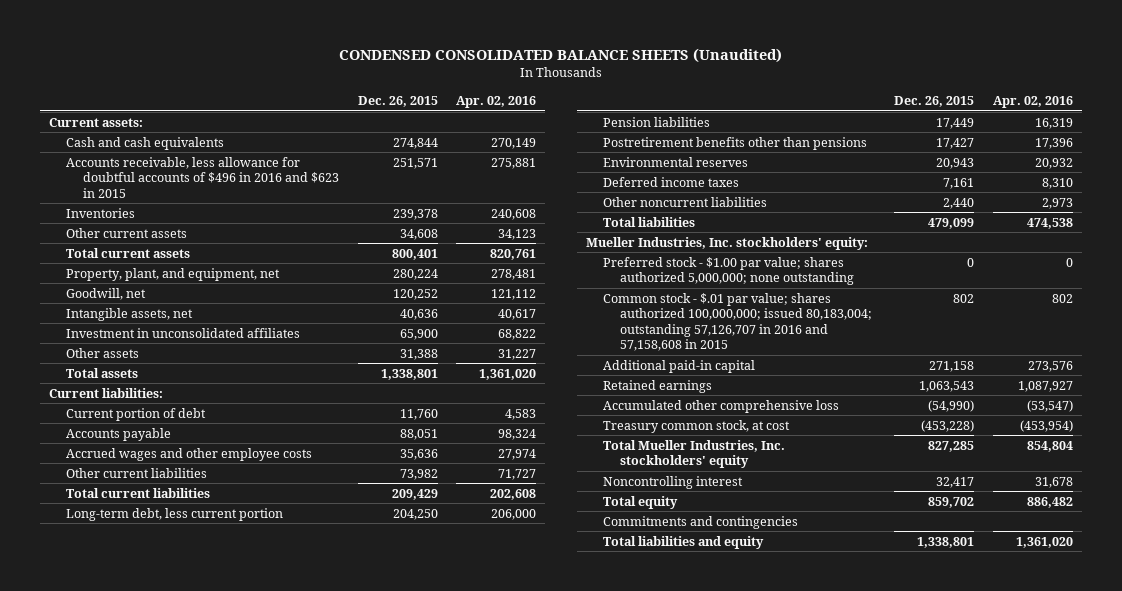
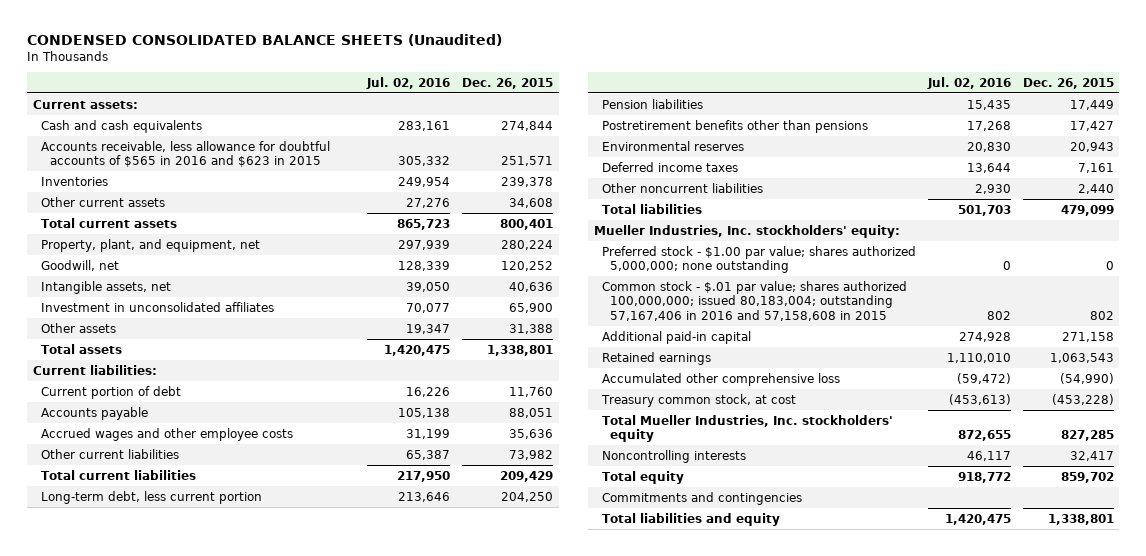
[455,95,536,108] Apr. 02, 2016 -> none
none -> [365,76,450,89] Jul. 02, 2016
[66,156,340,198] Accounts receivable, less allowance for doubtful accounts of $496 in 2016 and $623 in 2015 -> [41,140,331,168] Accounts receivable, less allowance for doubtful accounts of $565 in 2016 and $623 in 2015
[603,292,872,351] Common stock - $.01 par value; shares authorized 100,000,000; issued 80,183,004; outstanding 57,126,707 in 2016 and 57,158,608 in 2015 -> [602,280,908,322] Common stock - $.01 par value; shares authorized 100,000,000; issued 80,183,004; outstanding 57,167,406 in 2016 and 57,158,608 in 2015
[603,475,744,489] Noncontrolling interest -> [602,449,747,463] Noncontrolling interests

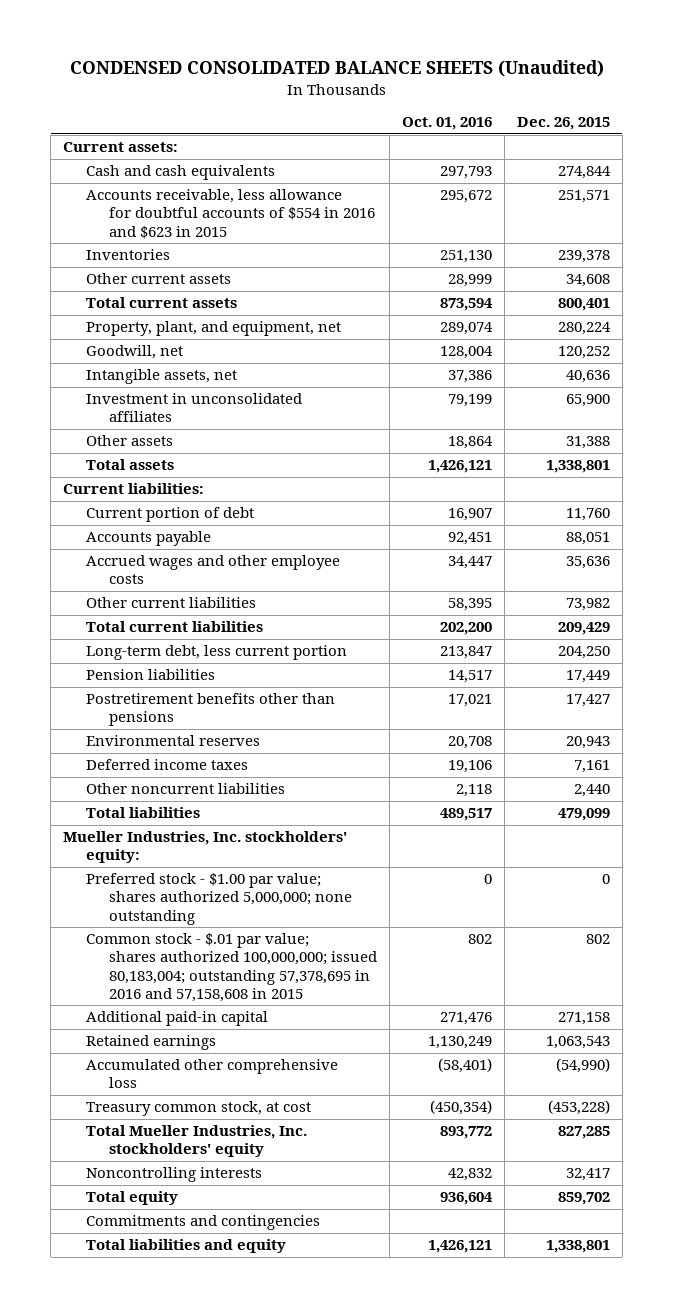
[365,76,450,89] Jul. 02, 2016 -> none
none -> [401,117,492,131] Oct. 01, 2016
[41,140,331,168] Accounts receivable, less allowance for doubtful accounts of $565 in 2016 and $623 in 2015 -> [85,189,375,239] Accounts receivable, less allowance for doubtful accounts of $554 in 2016 and $623 in 2015
[602,280,908,322] Common stock - $.01 par value; shares authorized 100,000,000; issued 80,183,004; outstanding 57,167,406 in 2016 and 57,158,608 in 2015 -> [85,933,377,1002] Common stock - $.01 par value; shares authorized 100,000,000; issued 80,183,004; outstanding 57,378,695 in 2016 and 57,158,608 in 2015

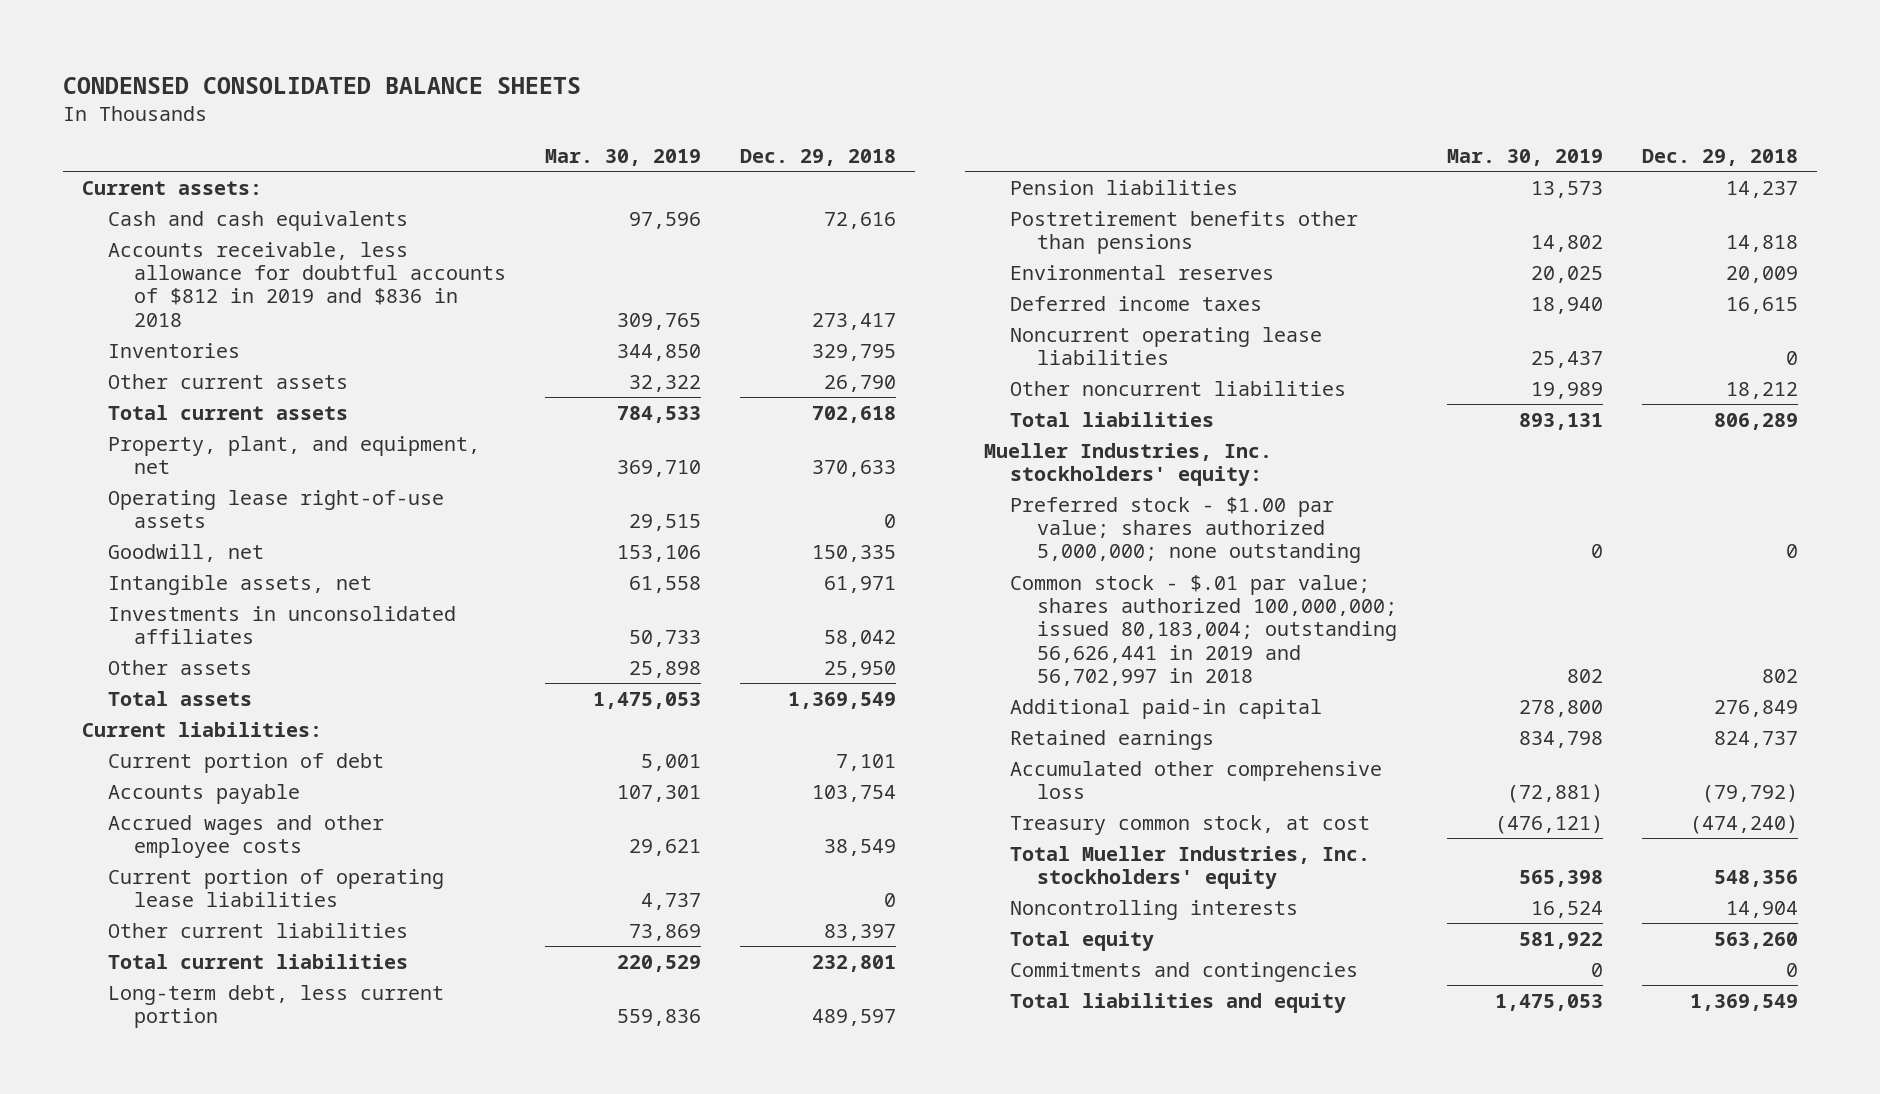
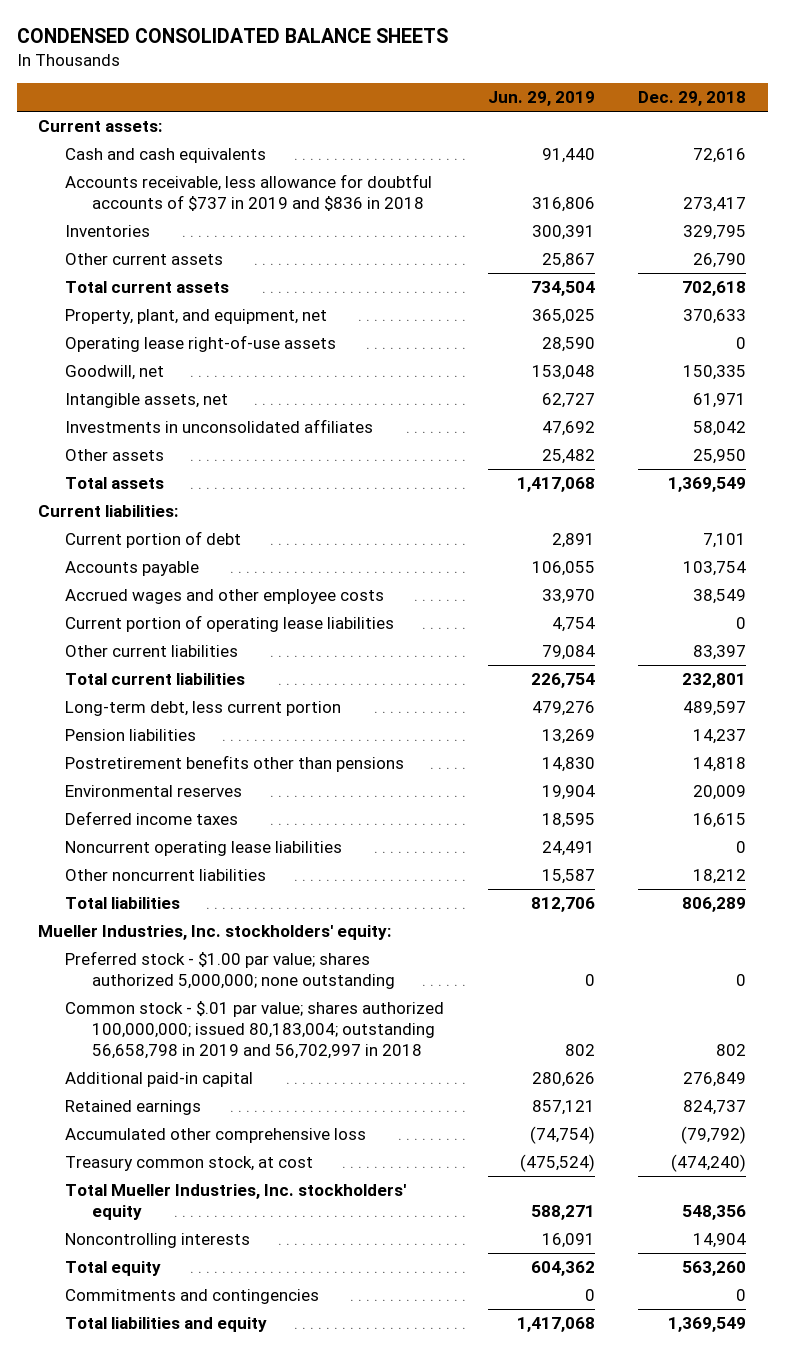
[545,149,702,167] Mar. 30, 2019 -> none
none -> [487,91,595,107] Jun. 29, 2019
[108,241,507,327] Accounts receivable, less allowance for doubtful accounts of $812 in 2019 and $836 in 2018 -> [65,174,433,212] Accounts receivable, less allowance for doubtful accounts of $737 in 2019 and $836 in 2018
[1010,574,1397,686] Common stock - $.01 par value; shares authorized 100,000,000; issued 80,183,004; outstanding 56,626,441 in 2019 and 56,702,997 in 2018 -> [65,1001,445,1060] Common stock - $.01 par value; shares authorized 100,000,000; issued 80,183,004; outstanding 56,658,798 in 2019 and 56,702,997 in 2018

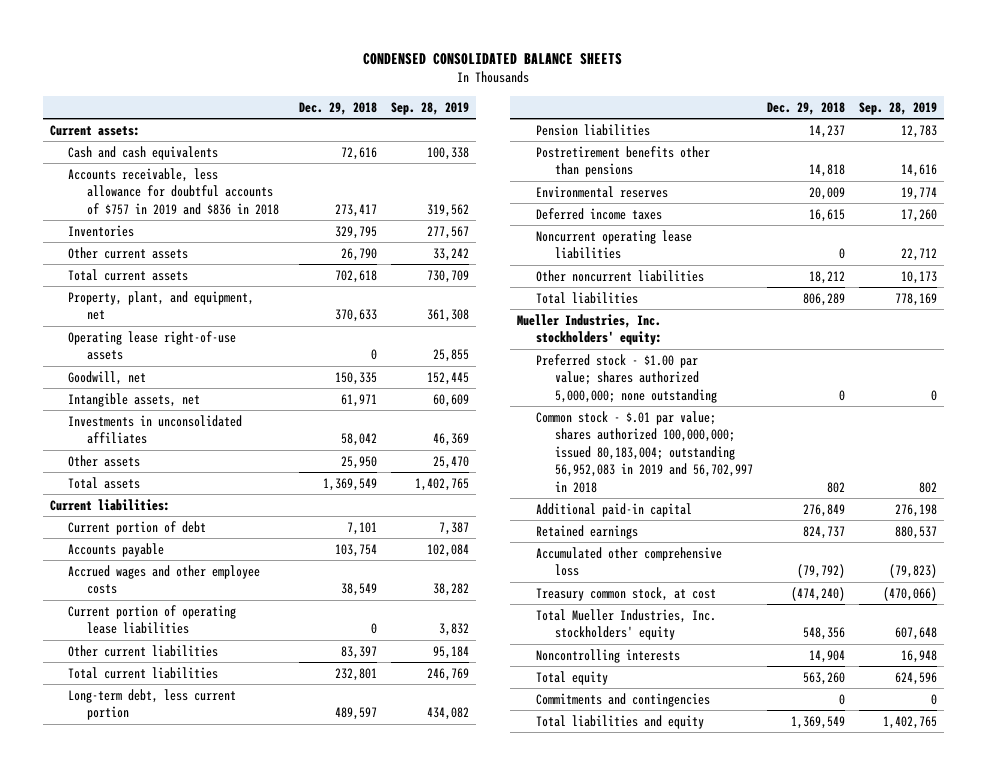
[487,91,595,107] Jun. 29, 2019 -> none
none -> [391,101,470,115] Sep. 28, 2019
[65,174,433,212] Accounts receivable, less allowance for doubtful accounts of $737 in 2019 and $836 in 2018 -> [68,167,280,215] Accounts receivable, less allowance for doubtful accounts of $757 in 2019 and $836 in 2018
[65,1001,445,1060] Common stock - $.01 par value; shares authorized 100,000,000; issued 80,183,004; outstanding 56,658,798 in 2019 and 56,702,997 in 2018 -> [536,410,753,493] Common stock - $.01 par value; shares authorized 100,000,000; issued 80,183,004; outstanding 56,952,083 in 2019 and 56,702,997 in 2018

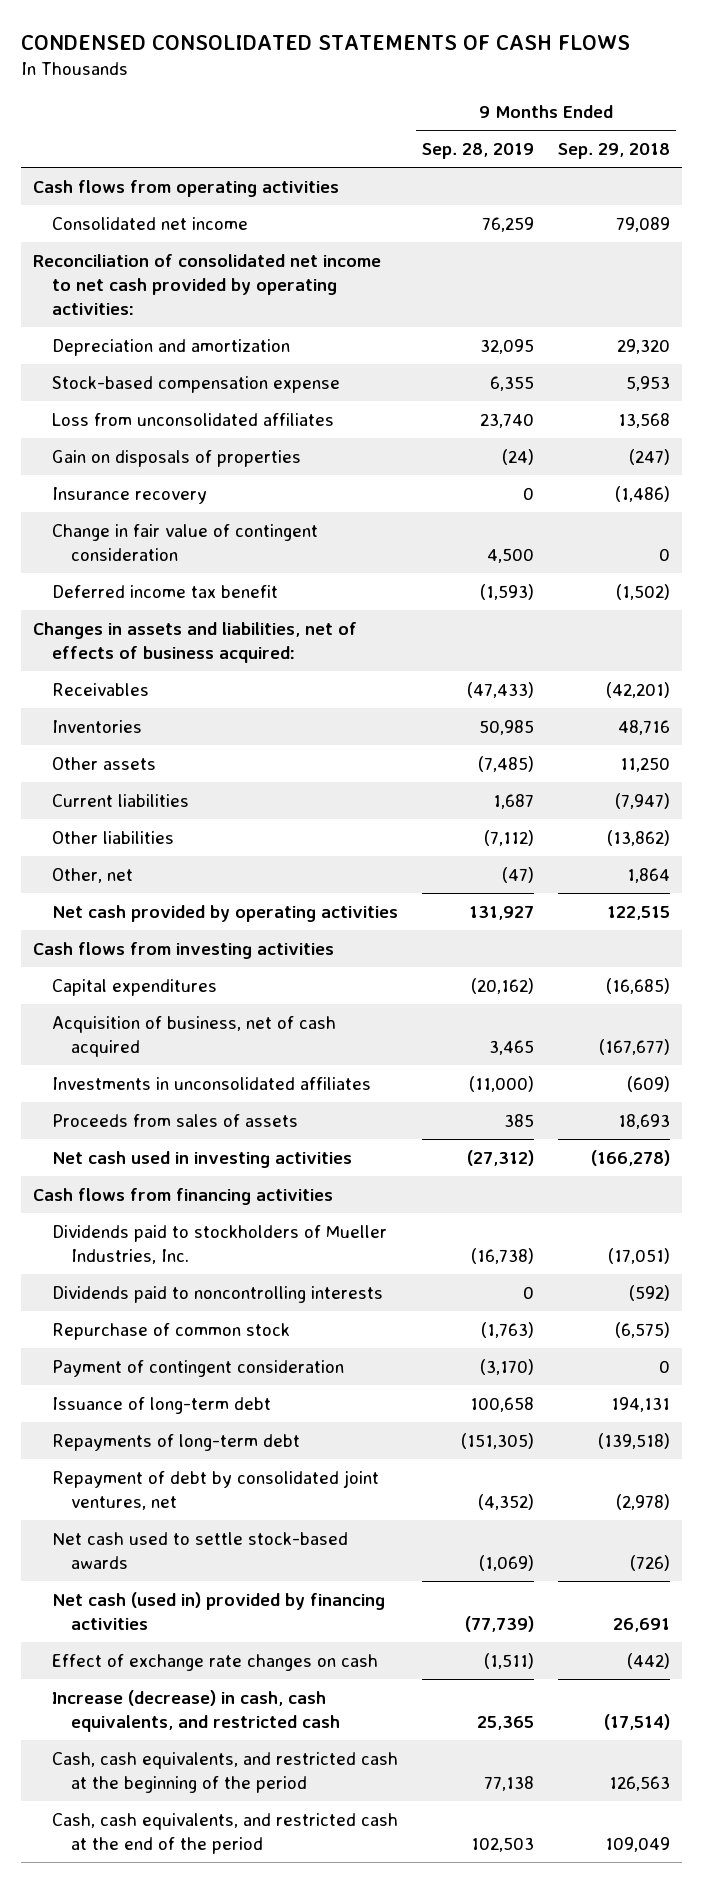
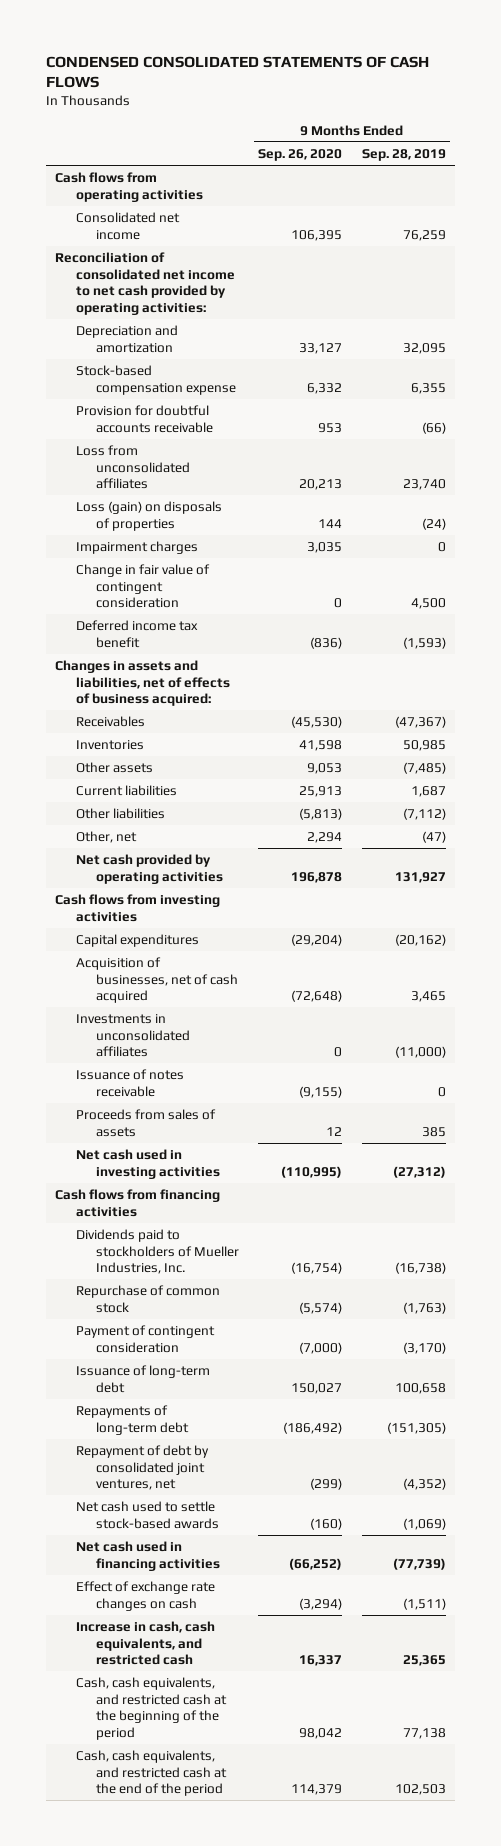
[558,142,671,159] Sep. 29, 2018 -> none
none -> [258,148,343,161] Sep. 26, 2020
none -> [75,404,214,433] Provision for doubtful accounts receivable
[52,486,208,504] Insurance recovery -> none
[52,449,302,467] Gain on disposals of properties -> [75,500,222,531] Loss (gain) on disposals of properties
none -> [75,540,198,554] Impairment charges
[467,681,535,698] (47,433) -> [394,715,446,728] (47,367)
[52,1015,337,1057] Acquisition of business, net of cash acquired -> [75,956,239,1004] Acquisition of businesses, net of cash acquired
none -> [75,1068,184,1097] Issuance of notes receivable
[52,1285,384,1303] Dividends paid to noncontrolling interests -> none
[52,1591,386,1630] Net cash (used in) provided by financing activities -> [75,1540,221,1571] Net cash used in financing activities
[52,1689,341,1732] Increase (decrease) in cash, cash equivalents, and restricted cash -> [75,1620,215,1666] Increase in cash, cash equivalents, and restricted cash

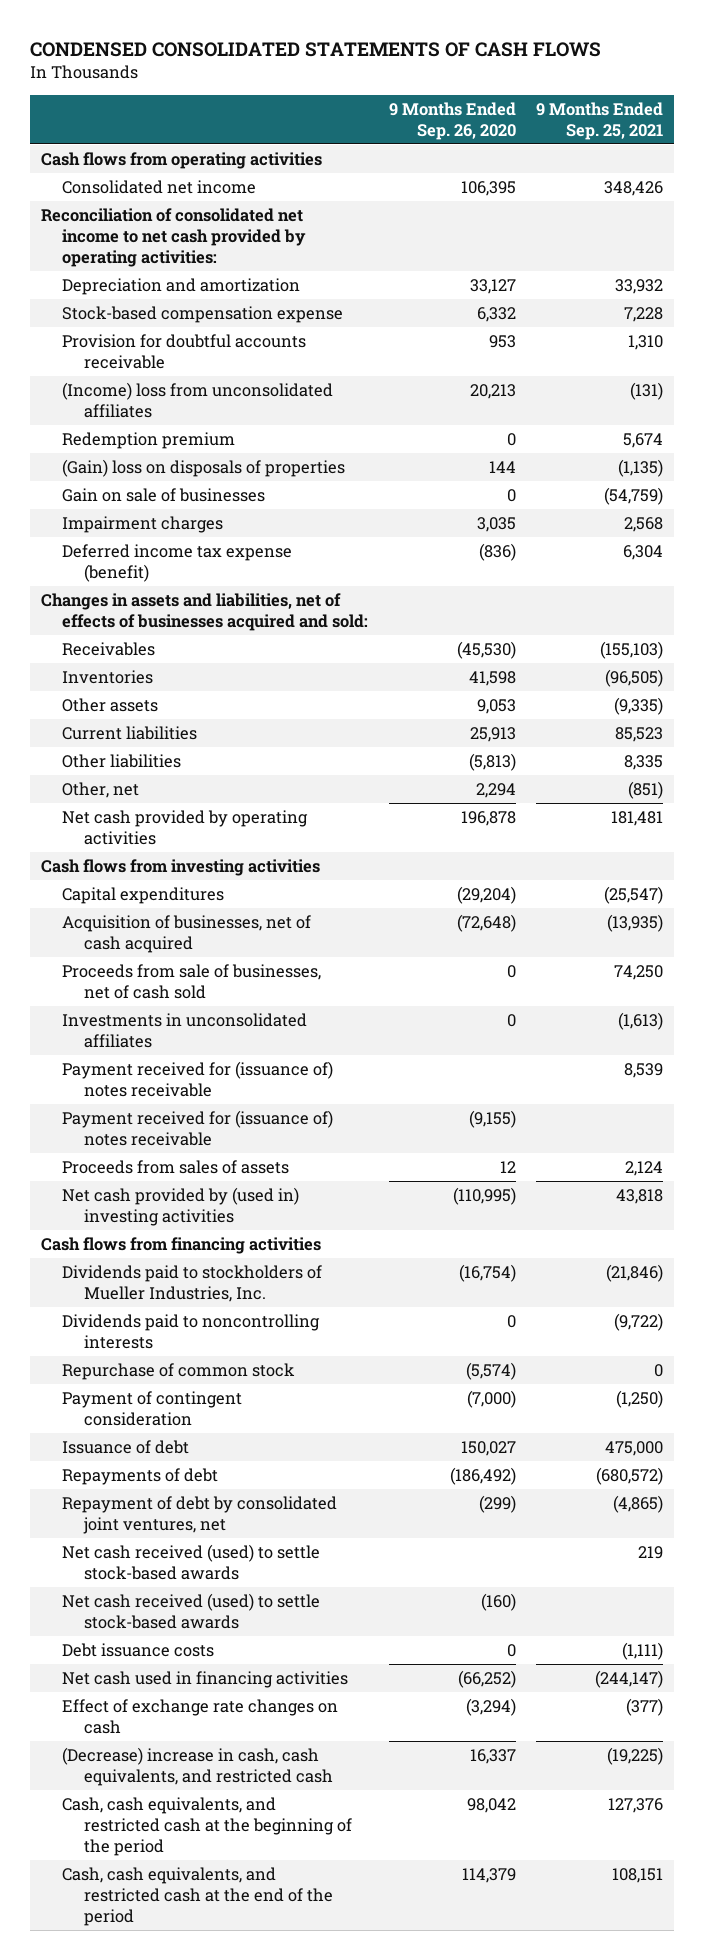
[361,148,446,161] Sep. 28, 2019 -> none
none -> [536,101,664,140] 9 Months Ended Sep. 25, 2021
[75,444,191,490] Loss from unconsolidated affiliates -> [62,381,334,418] (Income) loss from unconsolidated affiliates
none -> [62,431,236,449] Redemption premium
[75,500,222,531] Loss (gain) on disposals of properties -> [62,458,346,477] (Gain) loss on disposals of properties
none -> [62,487,266,502] Gain on sale of businesses
[75,563,210,609] Change in fair value of contingent consideration -> none
[75,619,198,648] Deferred income tax benefit -> [62,543,293,582] Deferred income tax expense (benefit)
[55,659,230,707] Changes in assets and liabilities, net of effects of business acquired: -> [40,592,369,631] Changes in assets and liabilities, net of effects of businesses acquired and sold:
none -> [62,963,322,999] Proceeds from sale of businesses, net of cash sold
none -> [62,1060,334,1097] Payment received for (issuance of) notes receivable
[75,1068,184,1097] Issuance of notes receivable -> [62,1109,334,1146] Payment received for (issuance of) notes receivable
[75,1148,221,1179] Net cash used in investing activities -> [62,1186,300,1226] Net cash provided by (used in) investing activities
none -> [62,1313,321,1349] Dividends paid to noncontrolling interests
[75,1364,210,1393] Issuance of long-term debt -> [62,1439,190,1454] Issuance of debt
[75,1404,190,1435] Repayments of long-term debt -> [62,1467,219,1485] Repayments of debt
none -> [62,1543,321,1580] Net cash received (used) to settle stock-based awards
[75,1500,220,1529] Net cash used to settle stock-based awards -> [62,1592,321,1629] Net cash received (used) to settle stock-based awards
none -> [62,1642,215,1657] Debt issuance costs
[75,1620,215,1666] Increase in cash, cash equivalents, and restricted cash -> [62,1746,333,1786] (Decrease) increase in cash, cash equivalents, and restricted cash

